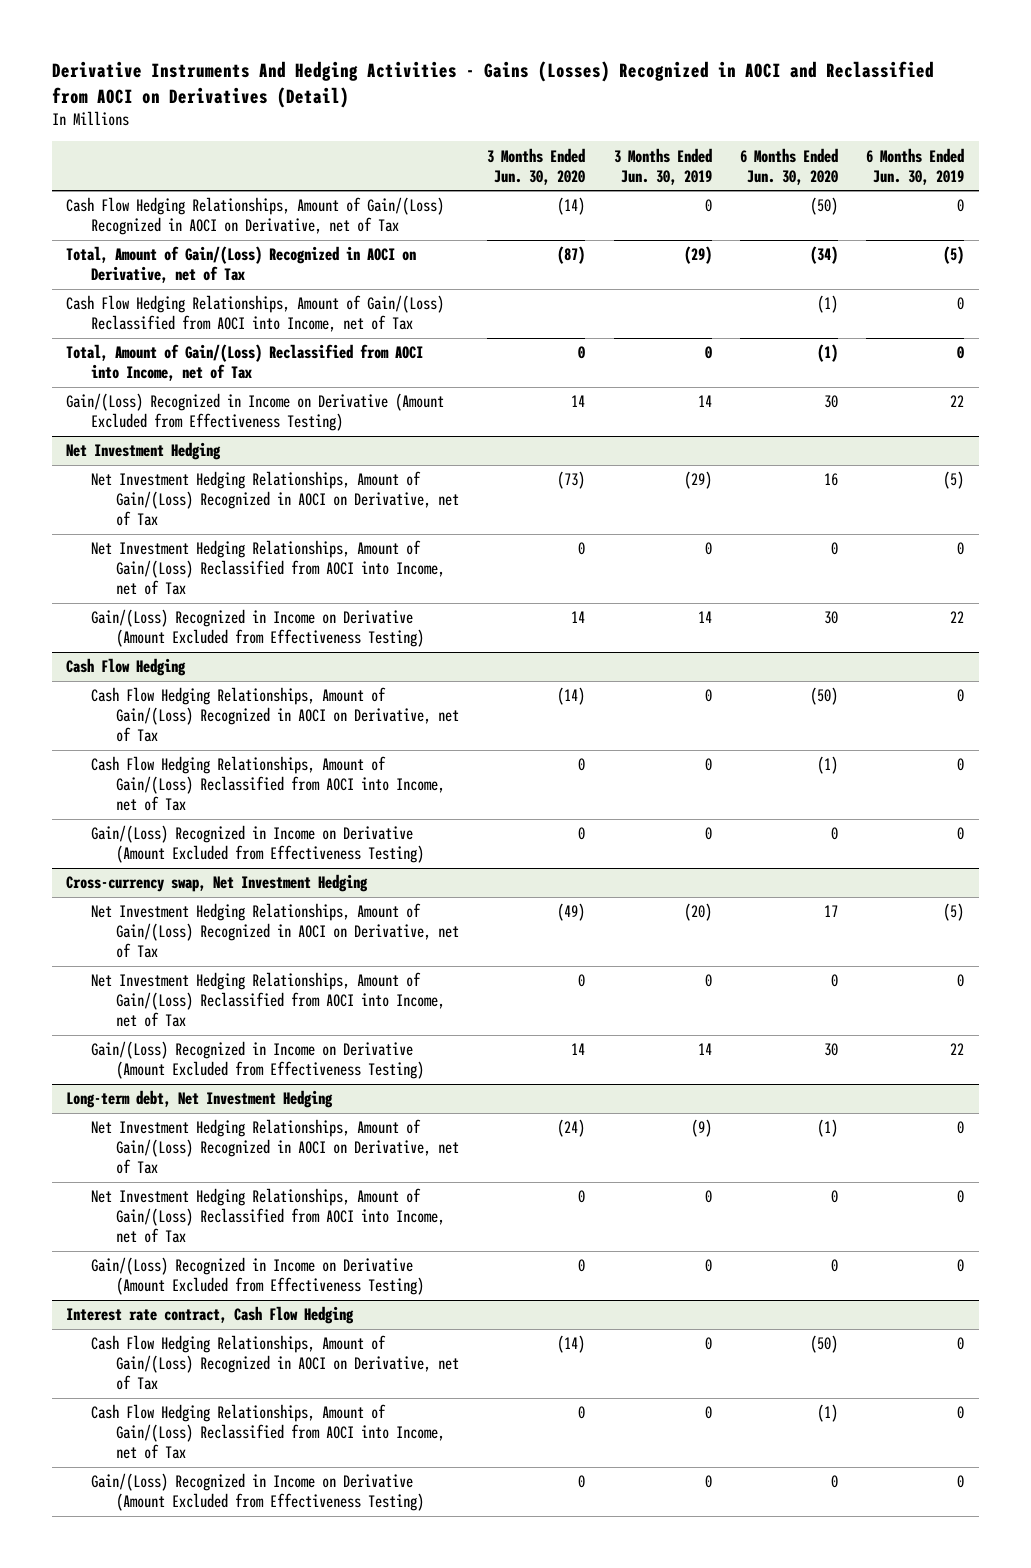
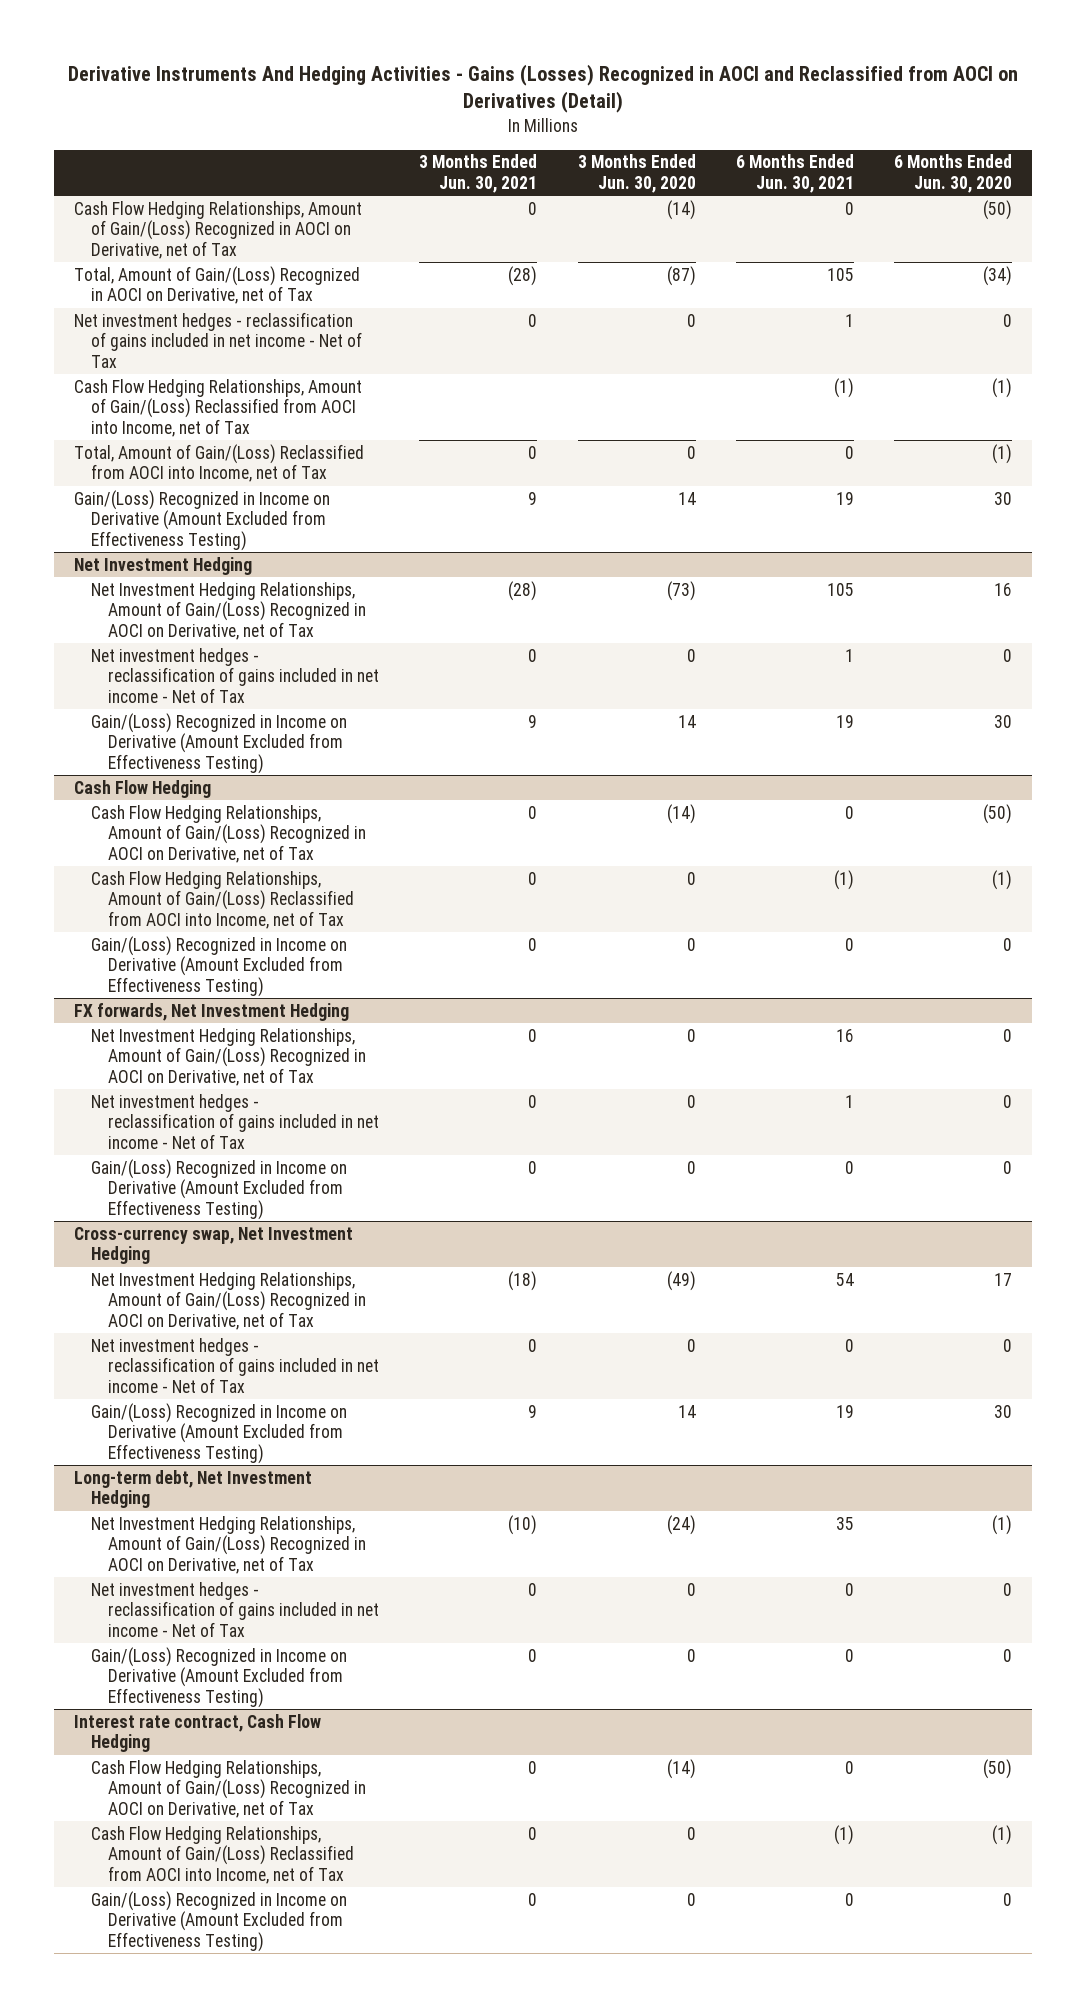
[613,147,712,185] 3 Months Ended Jun. 30, 2019 -> none
[866,147,965,185] 6 Months Ended Jun. 30, 2019 -> none
none -> [419,154,538,193] 3 Months Ended Jun. 30, 2021
none -> [735,154,854,193] 6 Months Ended Jun. 30, 2021
none -> [74,311,363,368] Net investment hedges - reclassification of gains included in net income - Net of Tax
[91,540,446,596] Net Investment Hedging Relationships, Amount of Gain/(Loss) Reclassified from AOCI into Income, net of Tax -> [91,647,380,703] Net investment hedges - reclassification of gains included in net income - Net of Tax
none -> [74,1002,350,1021] FX forwards, Net Investment Hedging
none -> [91,1027,367,1086] Net Investment Hedging Relationships, Amount of Gain/(Loss) Recognized in AOCI on Derivative, net of Tax
none -> [91,1093,380,1149] Net investment hedges - reclassification of gains included in net income - Net of Tax
none -> [91,1158,348,1220] Gain/(Loss) Recognized in Income on Derivative (Amount Excluded from Effectiveness Testing)
[91,972,446,1028] Net Investment Hedging Relationships, Amount of Gain/(Loss) Reclassified from AOCI into Income, net of Tax -> [91,1337,380,1393] Net investment hedges - reclassification of gains included in net income - Net of Tax
[91,1188,446,1244] Net Investment Hedging Relationships, Amount of Gain/(Loss) Reclassified from AOCI into Income, net of Tax -> [91,1581,380,1637] Net investment hedges - reclassification of gains included in net income - Net of Tax

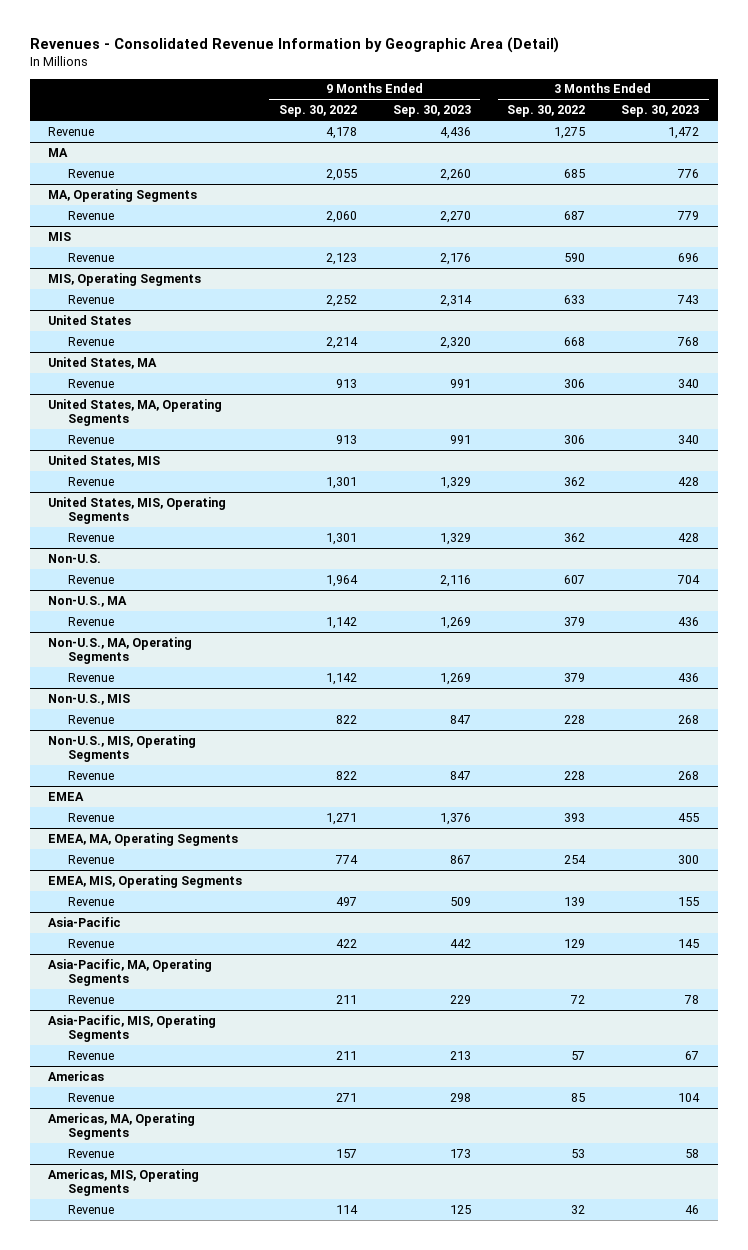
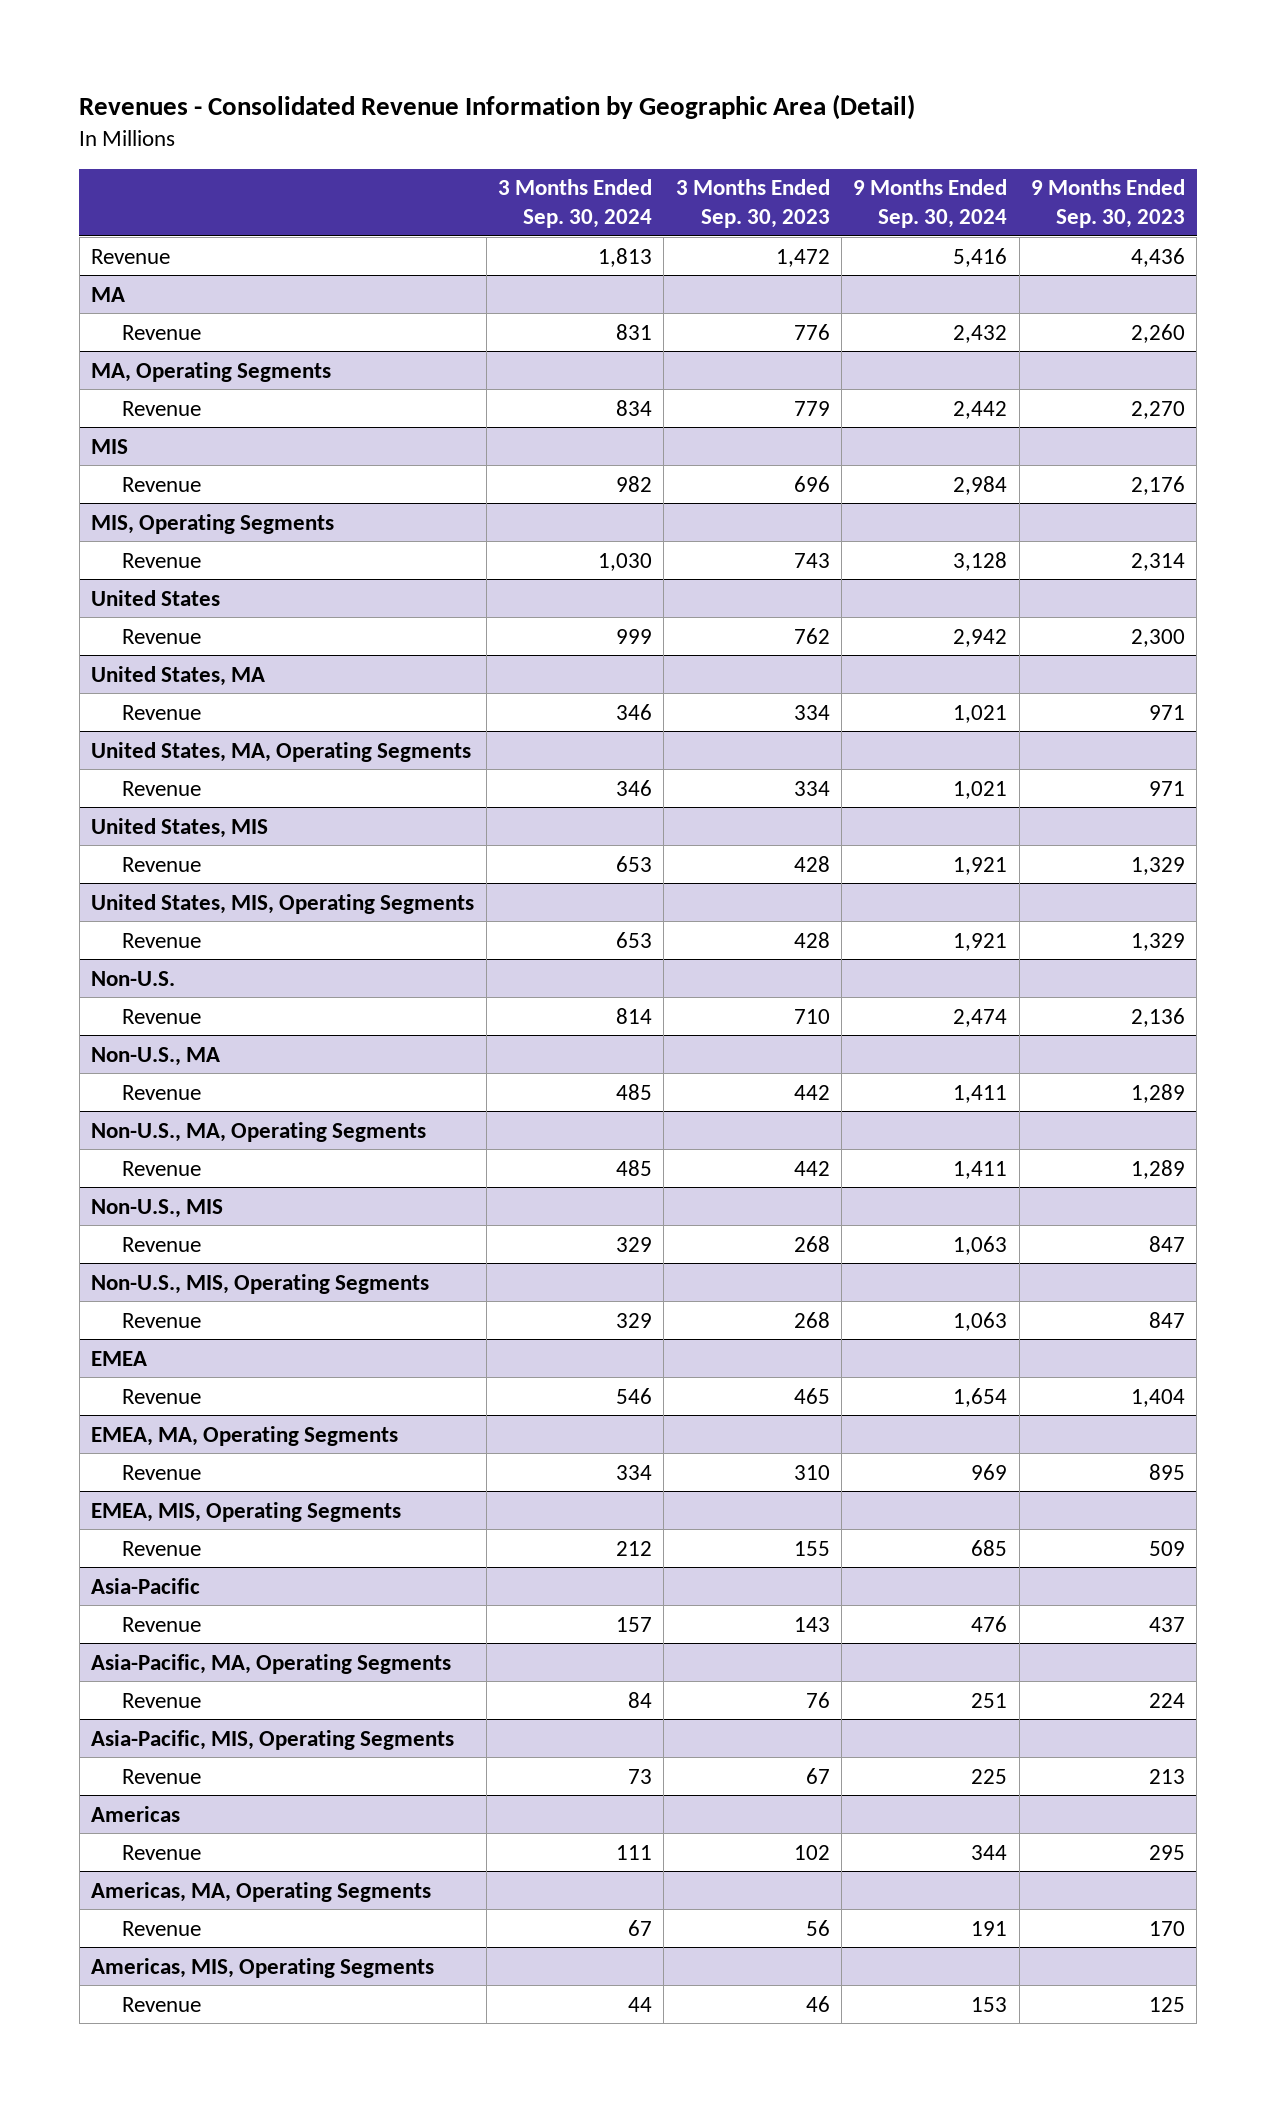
[278,105,357,118] Sep. 30, 2022 -> none
[507,105,586,118] Sep. 30, 2022 -> none
none -> [498,179,653,228] 3 Months Ended Sep. 30, 2024
none -> [853,179,1008,228] 9 Months Ended Sep. 30, 2024
[439,336,471,349] 2,320 -> [1131,628,1186,647] 2,300
[677,336,700,346] 768 -> [793,627,830,644] 762
[449,378,471,388] 991 -> [1149,704,1186,720] 971
[678,378,700,388] 340 -> [793,704,830,720] 334
[449,434,471,444] 991 -> [1149,780,1186,796] 971
[678,434,700,444] 340 -> [793,780,830,796] 334
[439,574,471,587] 2,116 -> [1131,1007,1186,1027] 2,136
[677,574,701,584] 704 -> [793,1008,830,1024] 710
[439,616,471,629] 1,269 -> [1131,1083,1186,1103] 1,289
[678,616,700,626] 436 -> [793,1084,830,1100] 442
[439,672,471,685] 1,269 -> [1131,1159,1186,1179] 1,289
[678,672,700,682] 436 -> [793,1160,830,1176] 442
[439,812,471,825] 1,376 -> [1131,1388,1186,1407] 1,404
[678,812,700,822] 455 -> [793,1387,830,1404] 465
[449,854,471,864] 867 -> [1149,1463,1186,1480] 895
[678,854,700,864] 300 -> [793,1464,830,1480] 310
[449,938,471,948] 442 -> [1149,1616,1186,1632] 437
[678,938,700,948] 145 -> [793,1616,830,1632] 143
[449,994,471,1004] 229 -> [1149,1692,1186,1708] 224
[684,994,700,1004] 78 -> [805,1691,830,1708] 76
[449,1092,471,1102] 298 -> [1149,1844,1186,1860] 295
[678,1092,701,1102] 104 -> [793,1844,830,1860] 102
[449,1148,471,1158] 173 -> [1149,1920,1186,1936] 170
[685,1148,700,1158] 58 -> [805,1919,830,1936] 56

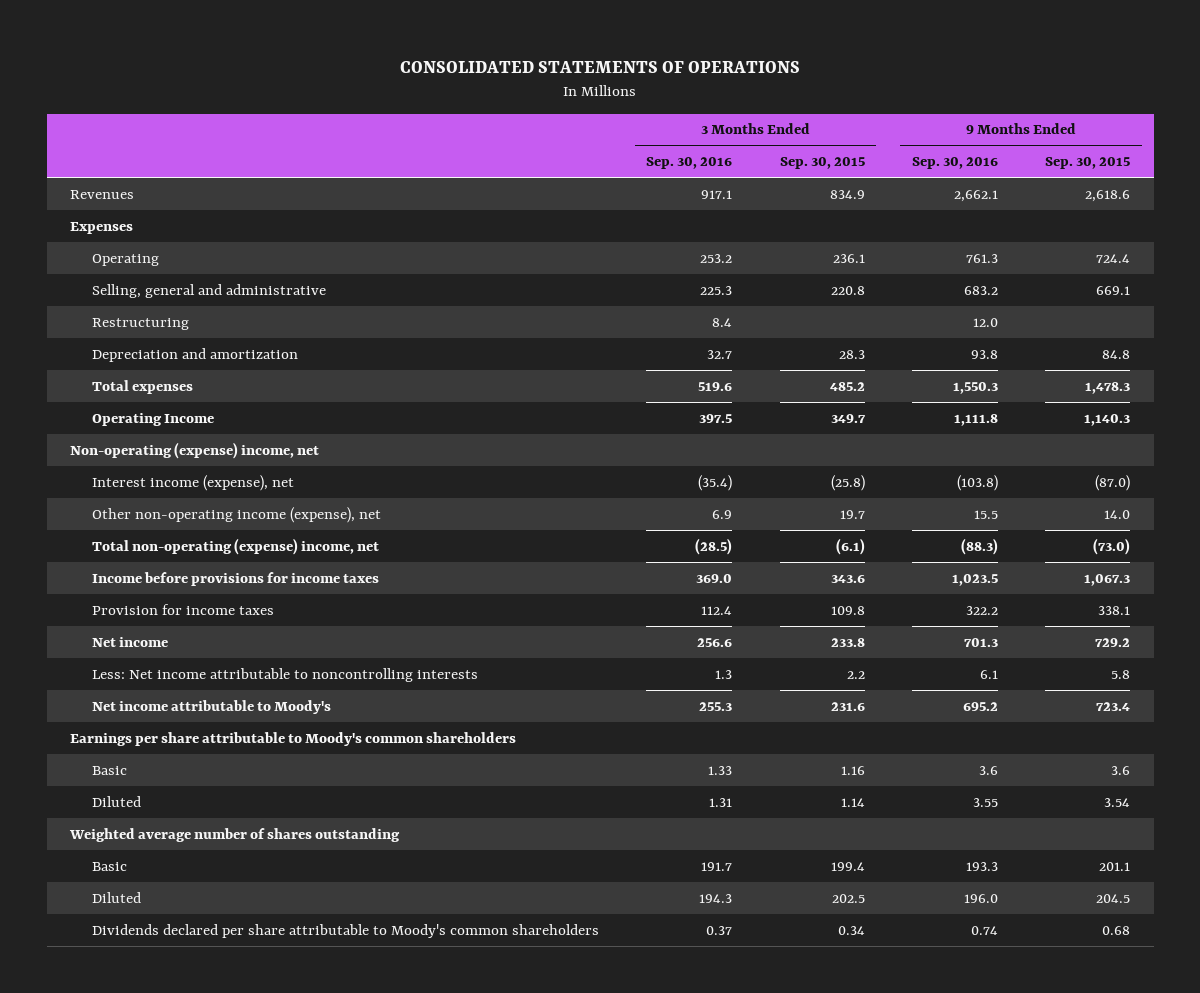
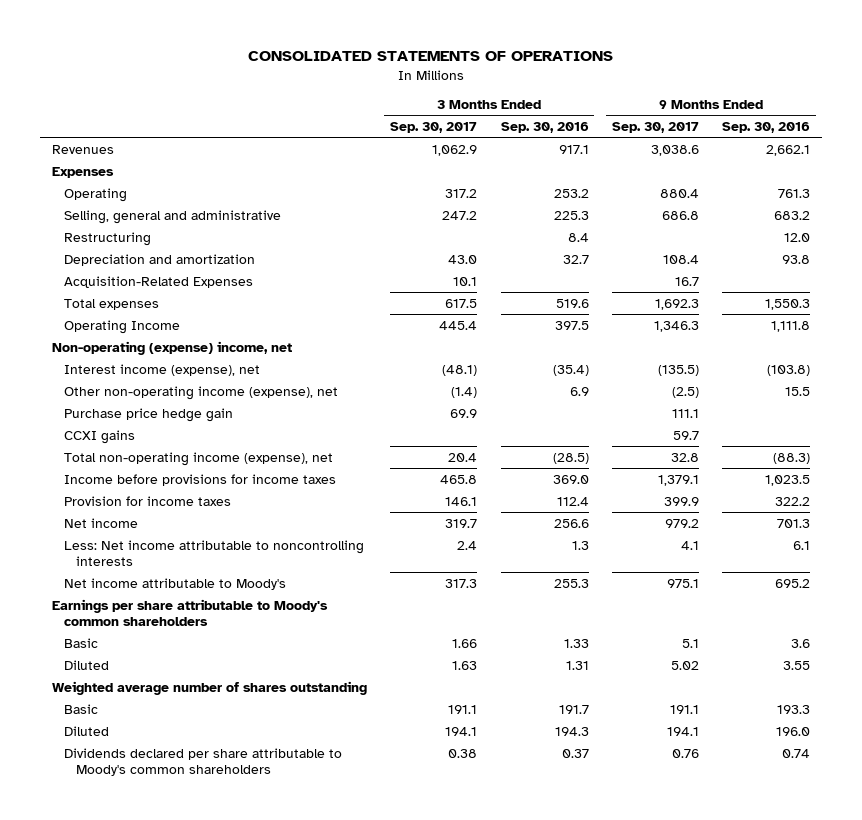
[779,157,865,170] Sep. 30, 2015 -> none
[1045,157,1131,170] Sep. 30, 2015 -> none
none -> [390,121,478,133] Sep. 30, 2017
none -> [611,121,699,133] Sep. 30, 2017
none -> [63,275,253,288] Acquisition-Related Expenses
none -> [63,407,233,422] Purchase price hedge gain
none -> [63,429,135,444] CCXI gains
[92,537,380,555] Total non-operating (expense) income, net -> [63,451,333,466] Total non-operating income (expense), net

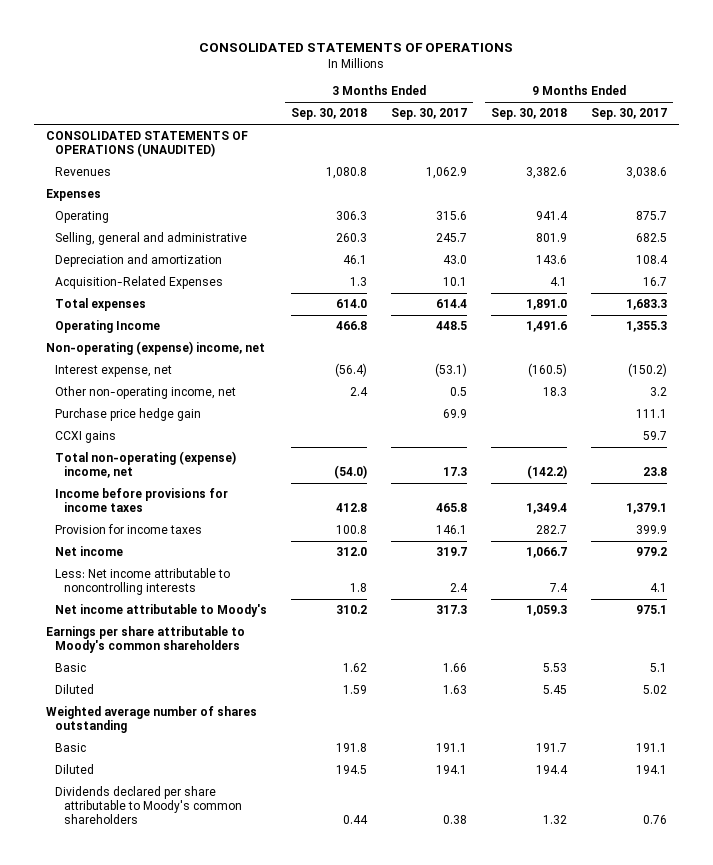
[500,121,589,133] Sep. 30, 2016 -> none
[722,121,811,133] Sep. 30, 2016 -> none
none -> [291,108,368,121] Sep. 30, 2018
none -> [491,108,568,121] Sep. 30, 2018
none -> [45,131,248,158] CONSOLIDATED STATEMENTS OF OPERATIONS (UNAUDITED)
[63,231,151,246] Restructuring -> none
[445,188,478,198] 317.2 -> [436,211,468,221] 315.6
[659,188,699,198] 880.4 -> [636,211,668,221] 875.7
[442,210,478,220] 247.2 -> [436,233,468,243] 245.7
[661,210,699,220] 686.8 -> [636,233,668,243] 682.5
[445,298,478,308] 617.5 -> [436,299,468,309] 614.4
[654,298,699,310] 1,692.3 -> [626,299,668,311] 1,683.3
[439,320,478,330] 445.4 -> [436,321,468,331] 448.5
[653,320,699,332] 1,346.3 -> [626,321,668,333] 1,355.3
[63,363,260,376] Interest income (expense), net -> [54,365,172,378] Interest expense, net
[442,364,478,376] (48.1) -> [435,363,468,378] (53.1)
[657,364,699,376] (135.5) -> [628,363,668,378] (150.2)
[63,385,338,400] Other non-operating income (expense), net -> [54,386,236,400] Other non-operating income, net
[451,386,478,398] (1.4) -> [450,387,468,397] 0.5
[671,386,699,398] (2.5) -> [650,387,668,397] 3.2
[63,451,333,466] Total non-operating income (expense), net -> [54,451,236,479] Total non-operating (expense) income, net
[448,452,478,462] 20.4 -> [443,467,468,477] 17.3
[670,452,699,462] 32.8 -> [643,467,668,477] 23.8

